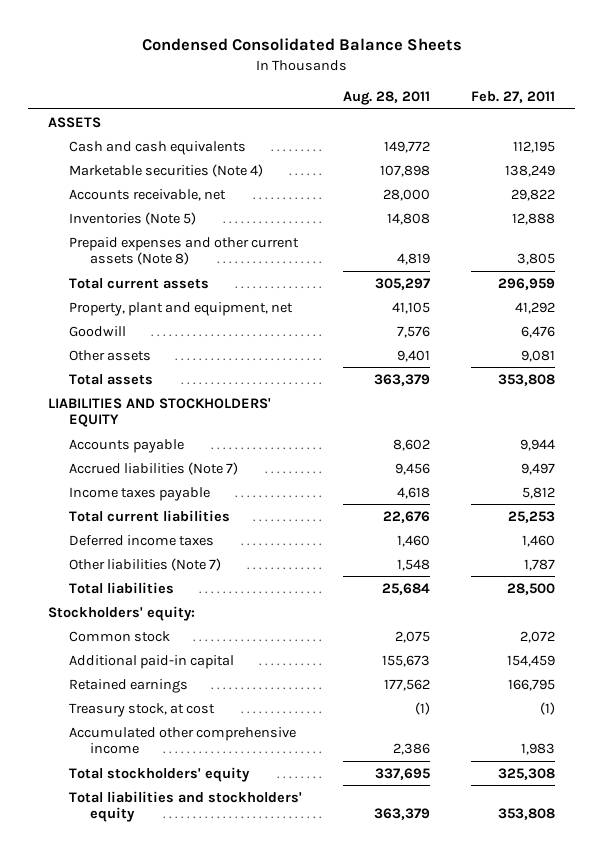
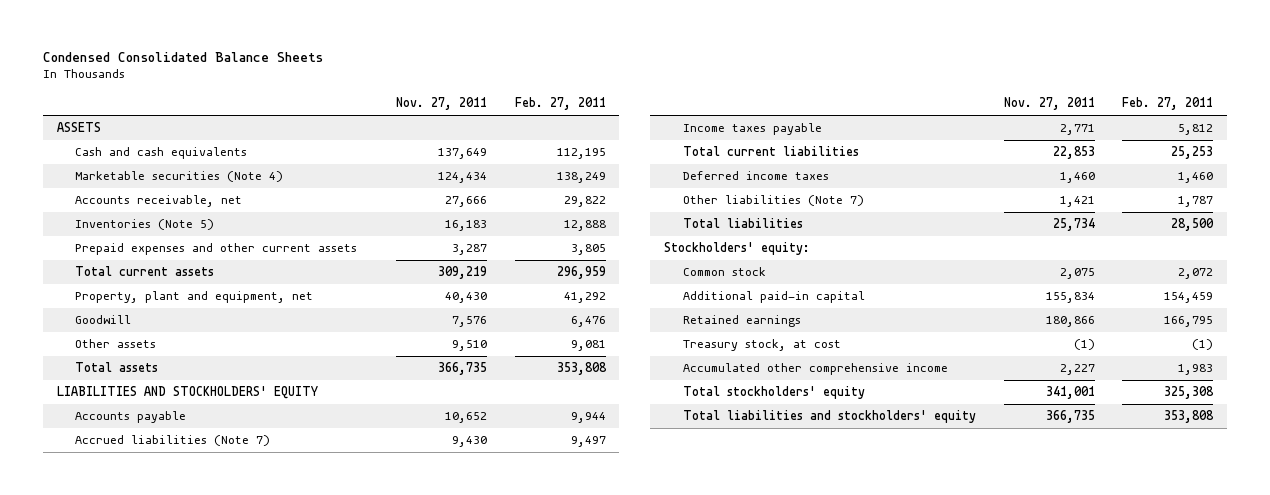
[342,91,430,106] Aug. 28, 2011 -> none
none -> [395,97,487,111] Nov. 27, 2011
[69,236,300,266] Prepaid expenses and other current assets (Note 8) -> [75,243,358,256] Prepaid expenses and other current assets

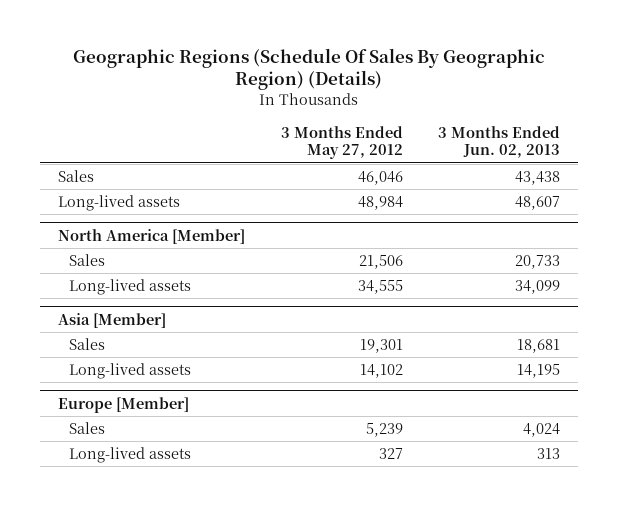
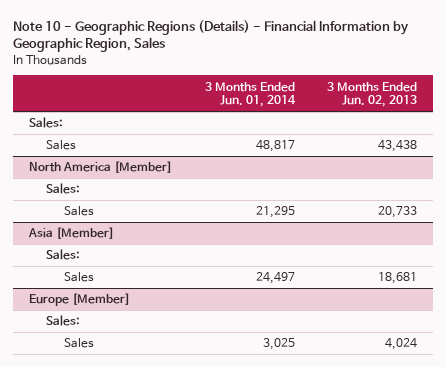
[73,47,546,91] Geographic Regions (Schedule Of Sales By Geographic Region) (Details) -> [12,19,409,53] Note 10 - Geographic Regions (Details) - Financial Information by Geographic Region, Sales
[280,126,403,160] 3 Months Ended May 27, 2012 -> none
none -> [204,81,296,108] 3 Months Ended Jun. 01, 2014
none -> [29,117,64,129] Sales:
[57,195,180,212] Long-lived assets -> none
none -> [46,183,81,195] Sales:
[69,279,192,296] Long-lived assets -> none
none -> [46,249,81,261] Sales:
[69,363,192,380] Long-lived assets -> none
none -> [46,315,81,327] Sales:
[69,447,192,464] Long-lived assets -> none

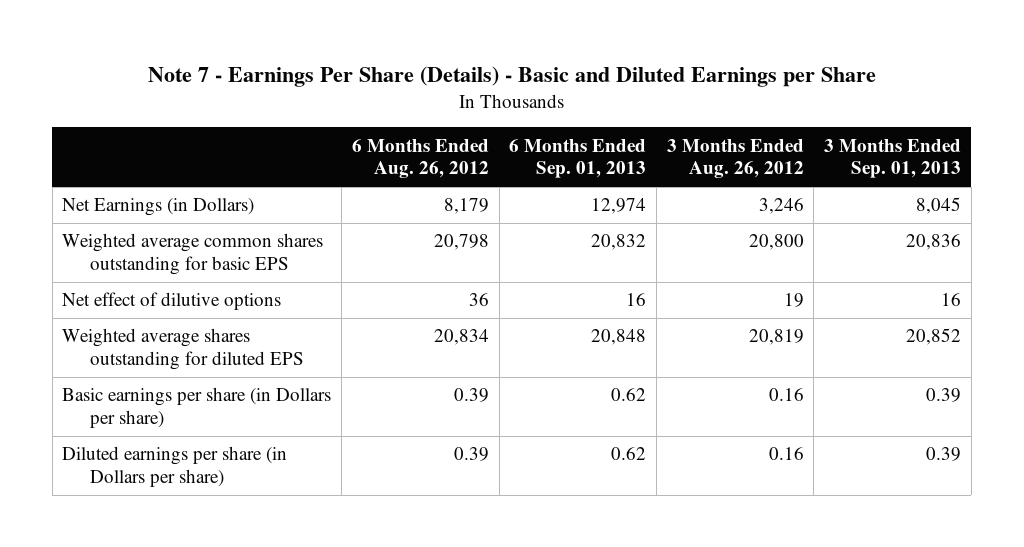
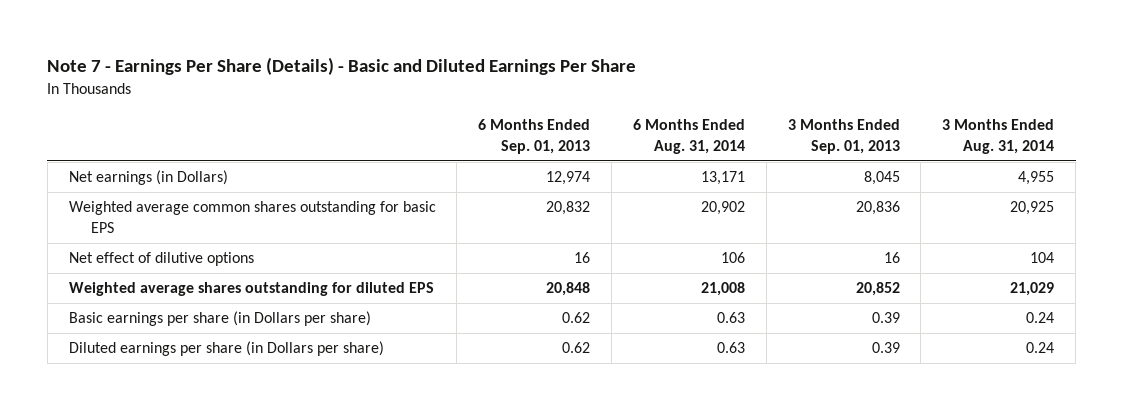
[147,65,876,87] Note 7 - Earnings Per Share (Details) - Basic and Diluted Earnings per Share -> [47,57,637,76] Note 7 - Earnings Per Share (Details) - Basic and Diluted Earnings Per Share
[351,138,489,179] 6 Months Ended Aug. 26, 2012 -> none
[666,138,804,179] 3 Months Ended Aug. 26, 2012 -> none
none -> [632,119,745,154] 6 Months Ended Aug. 31, 2014
none -> [942,119,1055,154] 3 Months Ended Aug. 31, 2014
[62,198,255,217] Net Earnings (in Dollars) -> [68,170,228,186] Net earnings (in Dollars)

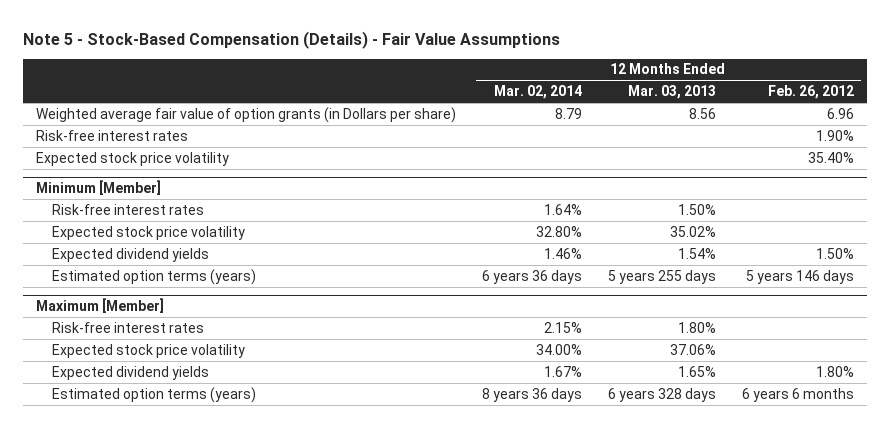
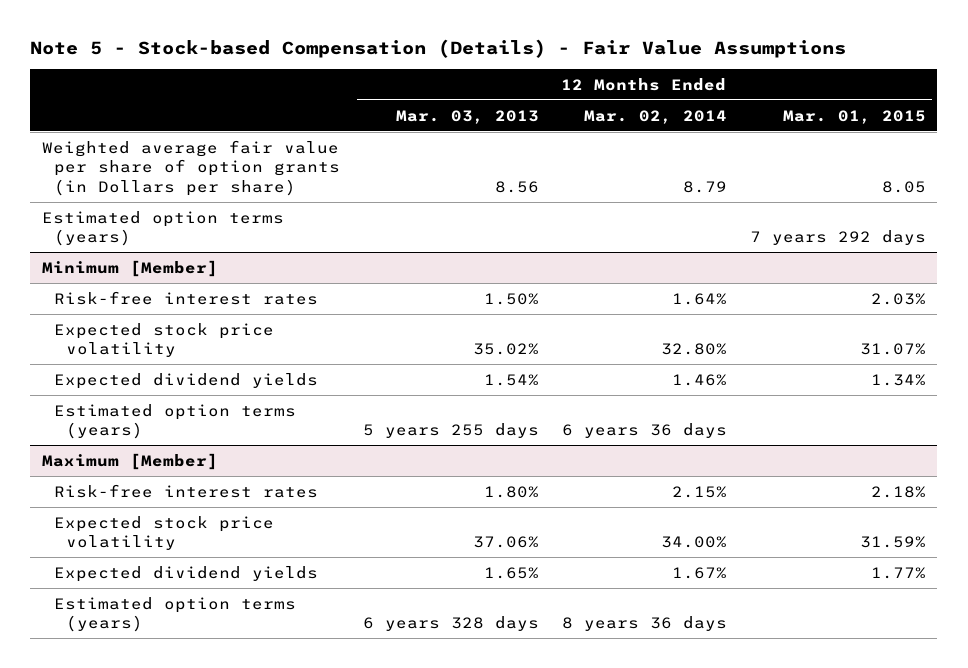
[22,30,560,49] Note 5 - Stock-Based Compensation (Details) - Fair Value Assumptions -> [30,38,847,58] Note 5 - Stock-based Compensation (Details) - Fair Value Assumptions
[768,85,855,100] Feb. 26, 2012 -> none
none -> [782,109,926,124] Mar. 01, 2015
[36,129,189,141] Risk-free interest rates -> none
[36,151,230,166] Expected stock price volatility -> none
[36,106,457,123] Weighted average fair value of option grants (in Dollars per share) -> [41,139,341,196] Weighted average fair value per share of option grants (in Dollars per share)
none -> [41,210,284,247] Estimated option terms (years)

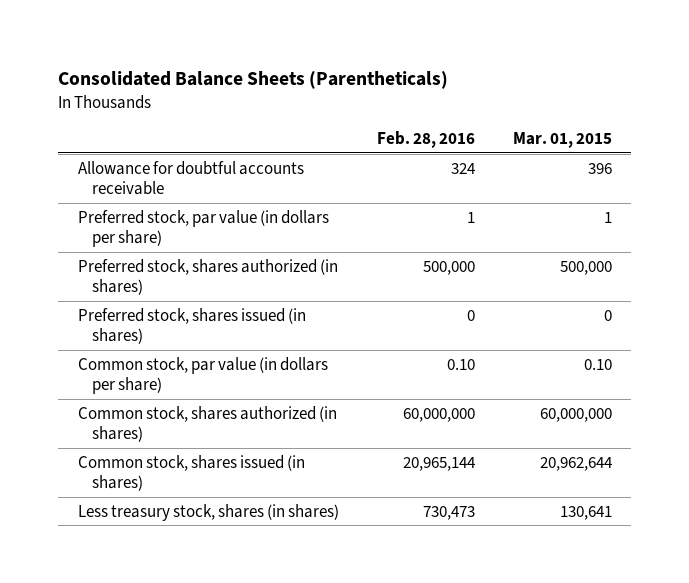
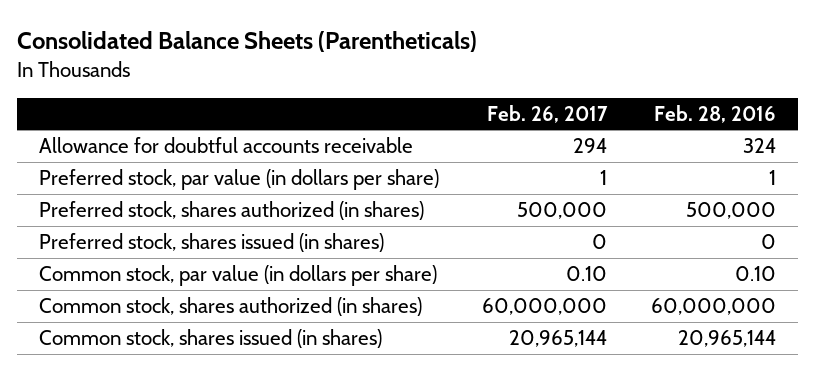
[512,132,612,149] Mar. 01, 2015 -> none
none -> [487,104,609,123] Feb. 26, 2017
[77,503,339,521] Less treasury stock, shares (in shares) -> none

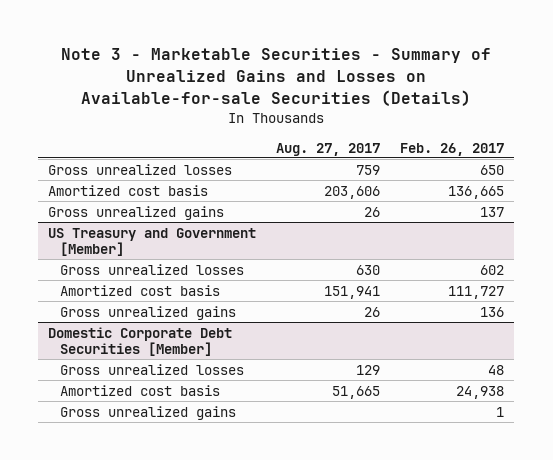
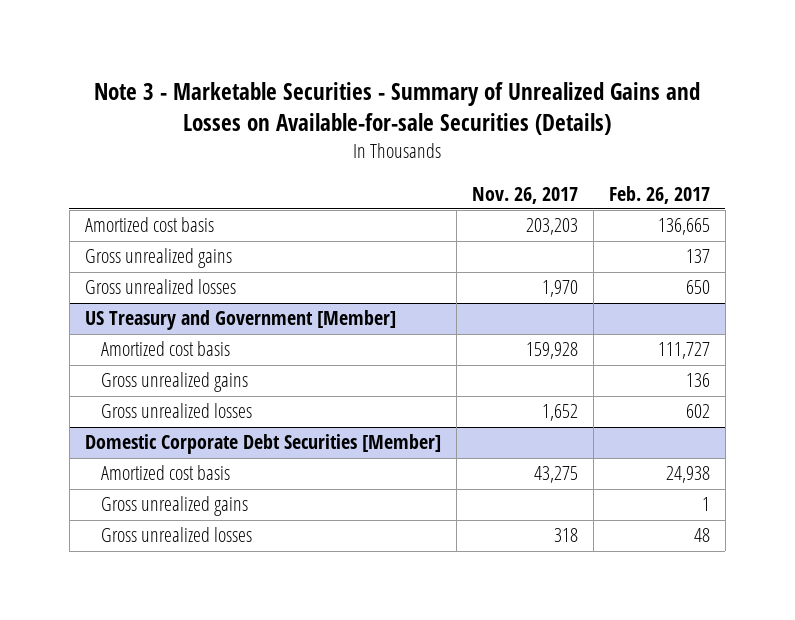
[276,142,381,156] Aug. 27, 2017 -> none
none -> [471,186,578,204] Nov. 26, 2017
[48,163,233,175] Gross unrealized losses -> [84,279,236,295] Gross unrealized losses
[59,263,244,275] Gross unrealized losses -> [100,403,252,419] Gross unrealized losses
[59,363,244,375] Gross unrealized losses -> [100,527,252,543] Gross unrealized losses

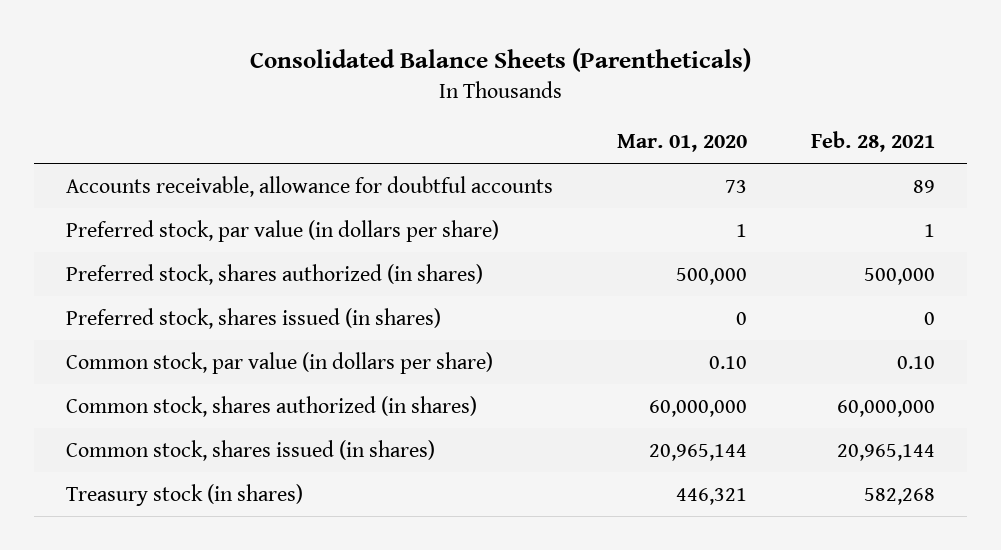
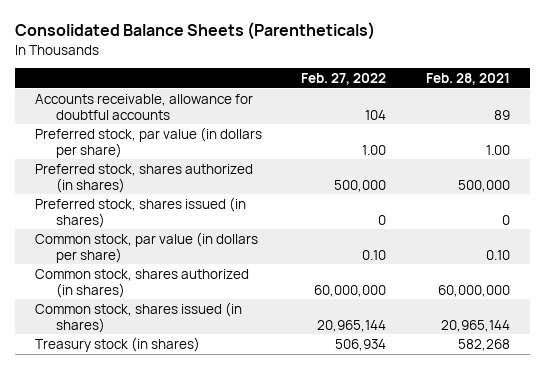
[617,134,748,153] Mar. 01, 2020 -> none
none -> [301,73,387,86] Feb. 27, 2022
[924,223,936,237] 1 -> [485,144,510,155] 1.00

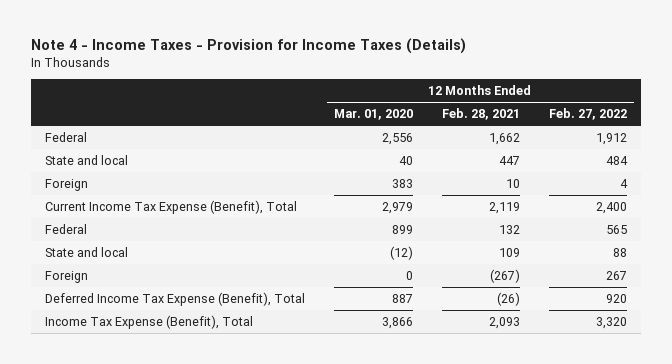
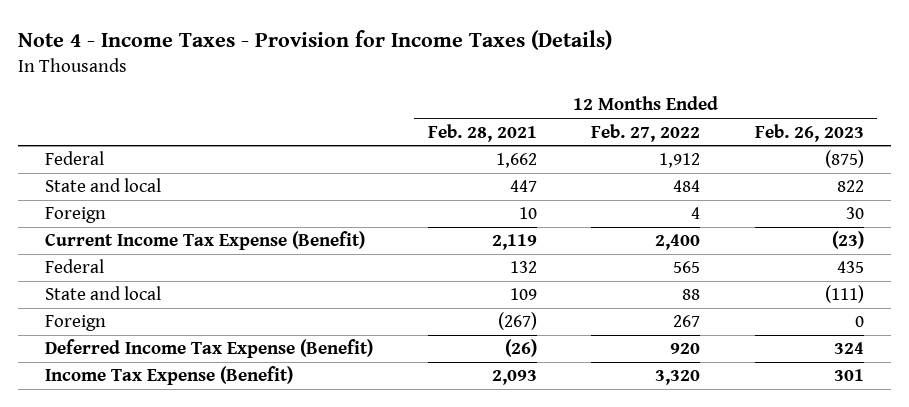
[334,109,414,121] Mar. 01, 2020 -> none
none -> [754,123,864,142] Feb. 26, 2023
[45,199,298,214] Current Income Tax Expense (Benefit), Total -> [45,231,366,251] Current Income Tax Expense (Benefit)
[45,291,306,306] Deferred Income Tax Expense (Benefit), Total -> [45,339,374,359] Deferred Income Tax Expense (Benefit)
[45,314,254,329] Income Tax Expense (Benefit), Total -> [45,366,294,386] Income Tax Expense (Benefit)

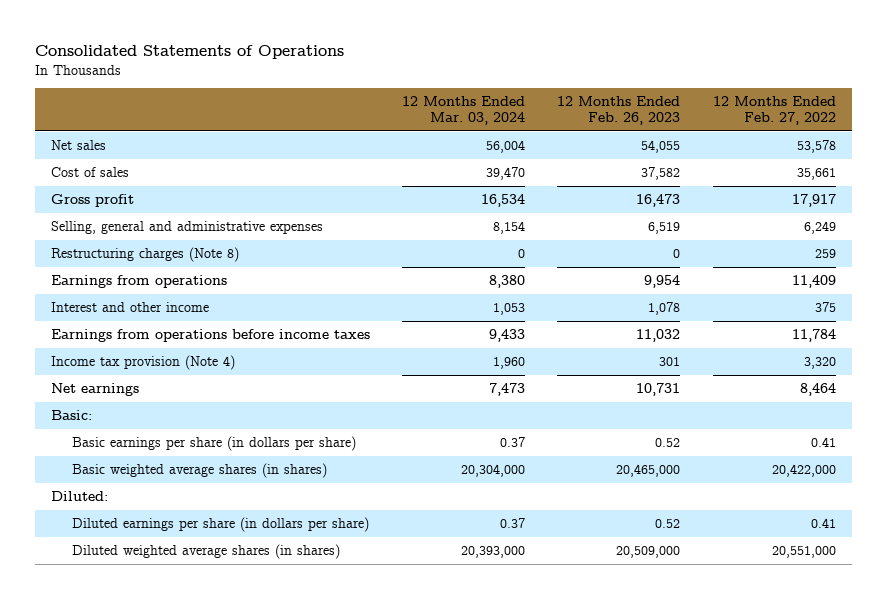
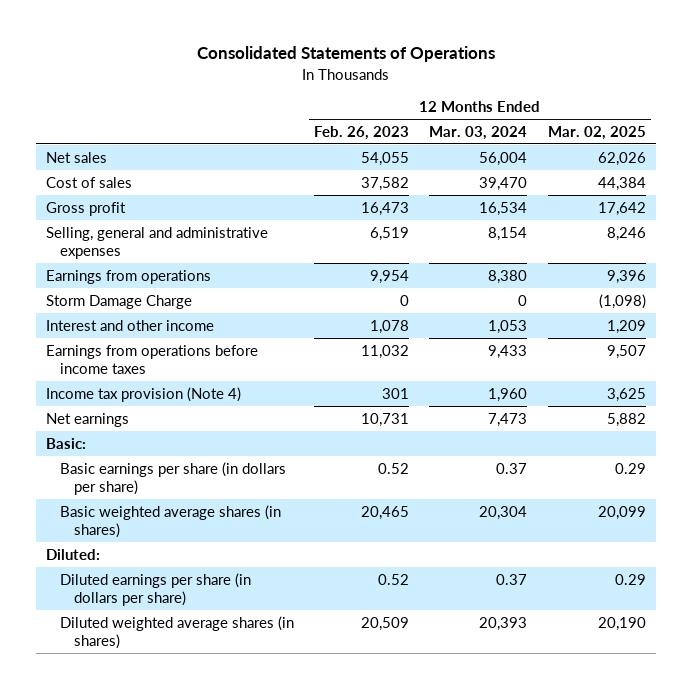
[712,95,836,126] 12 Months Ended Feb. 27, 2022 -> none
none -> [547,125,646,140] Mar. 02, 2025
[51,246,240,262] Restructuring charges (Note 8) -> none
none -> [46,294,193,309] Storm Damage Charge
[461,463,526,477] 20,304,000 -> [479,505,528,520] 20,304
[616,463,681,477] 20,465,000 -> [361,505,410,520] 20,465
[461,545,526,558] 20,393,000 -> [479,616,528,631] 20,393
[616,545,681,558] 20,509,000 -> [361,616,410,631] 20,509

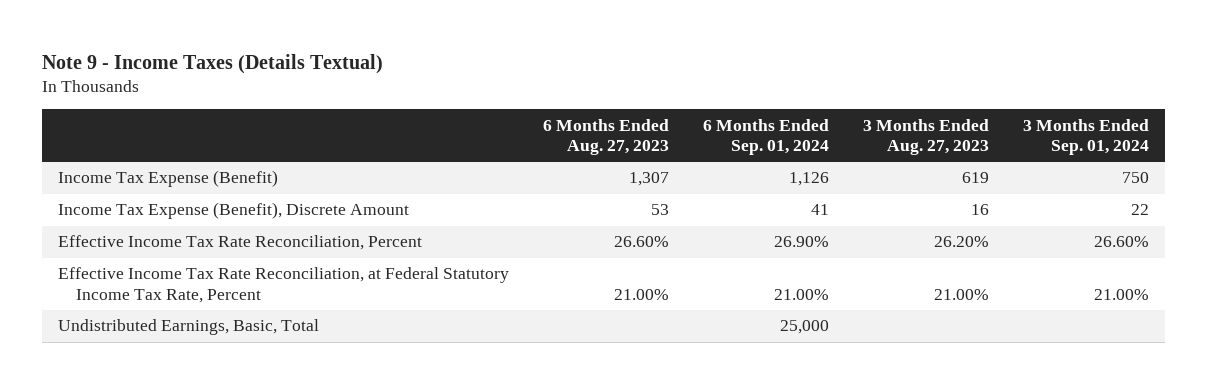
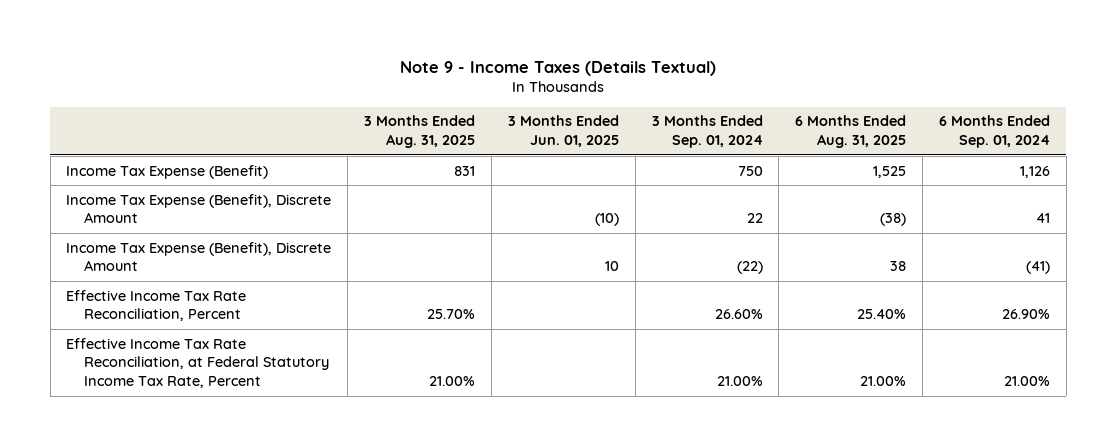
[543,118,670,156] 6 Months Ended Aug. 27, 2023 -> none
[862,118,989,156] 3 Months Ended Aug. 27, 2023 -> none
none -> [364,115,476,149] 3 Months Ended Aug. 31, 2025
none -> [507,115,619,148] 3 Months Ended Jun. 01, 2025
none -> [795,115,907,149] 6 Months Ended Aug. 31, 2025
none -> [66,241,332,272] Income Tax Expense (Benefit), Discrete Amount
[58,319,320,336] Undistributed Earnings, Basic, Total -> none

